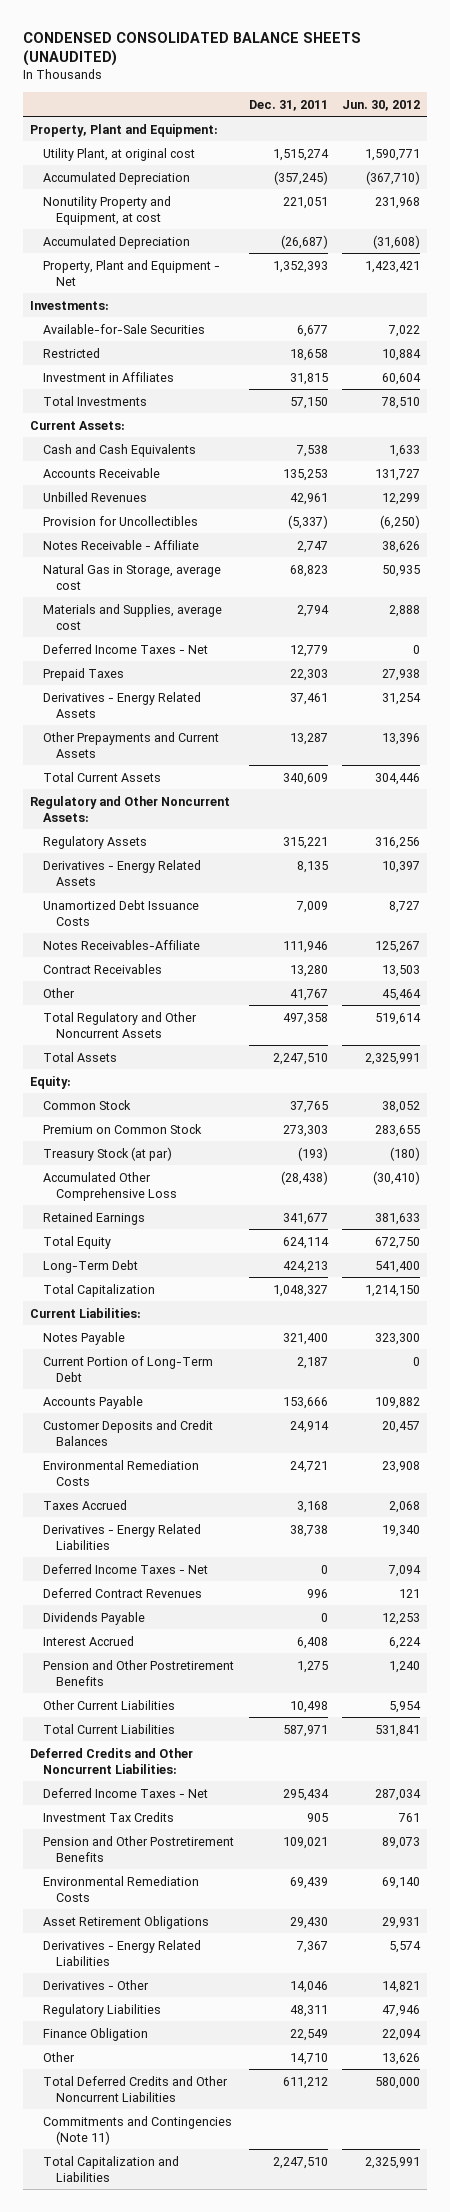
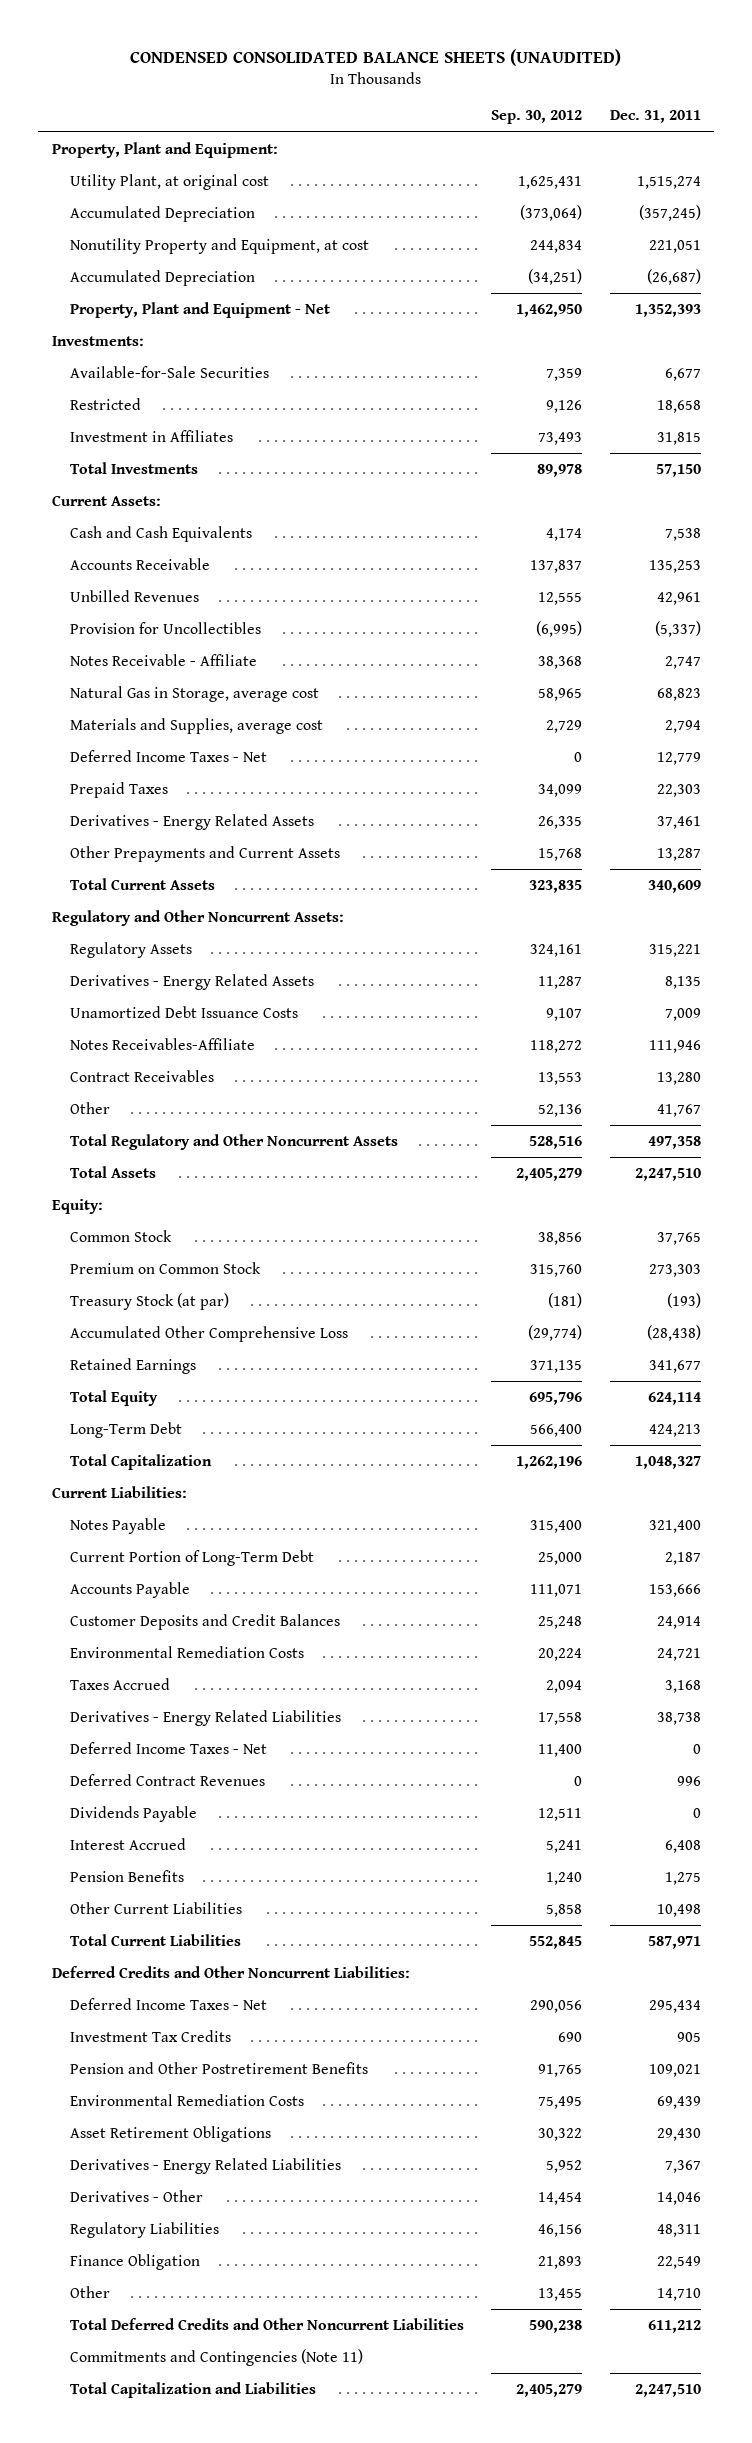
[341,99,420,111] Jun. 30, 2012 -> none
none -> [491,110,583,125] Sep. 30, 2012
[43,1659,235,1686] Pension and Other Postretirement Benefits -> [70,1870,185,1883] Pension Benefits

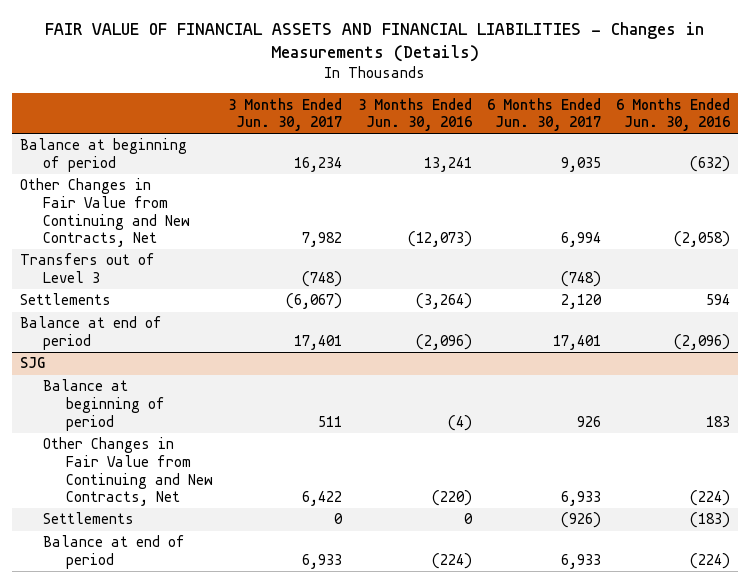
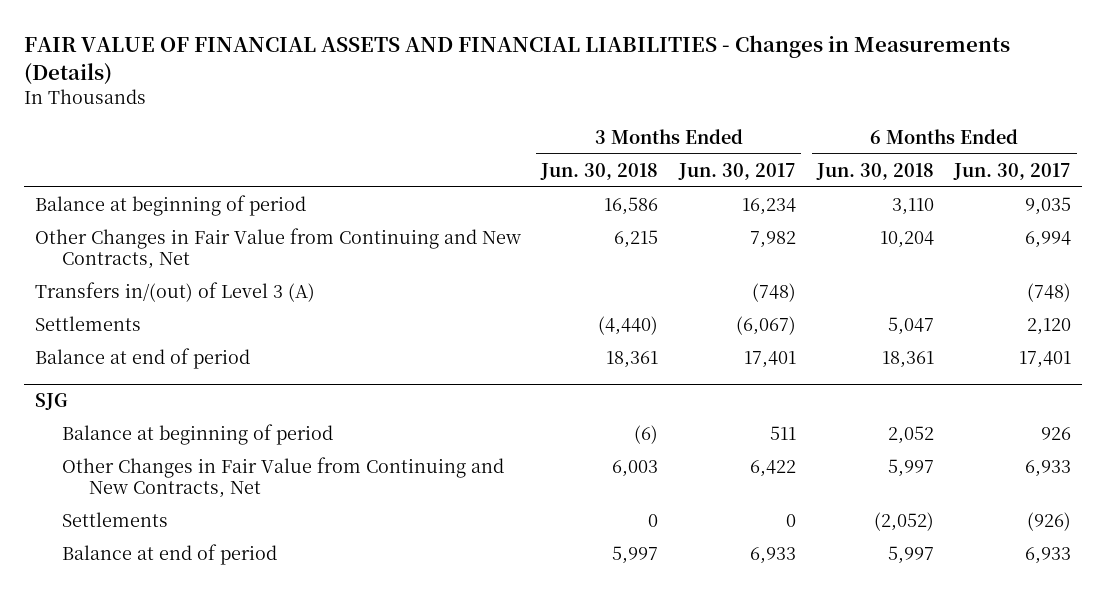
[357,97,472,132] 3 Months Ended Jun. 30, 2016 -> none
[616,97,731,132] 6 Months Ended Jun. 30, 2016 -> none
none -> [540,162,659,180] Jun. 30, 2018
none -> [815,162,934,180] Jun. 30, 2018
[19,253,155,284] Transfers out of Level 3 -> [34,281,315,302] Transfers in/(out) of Level 3 (A)

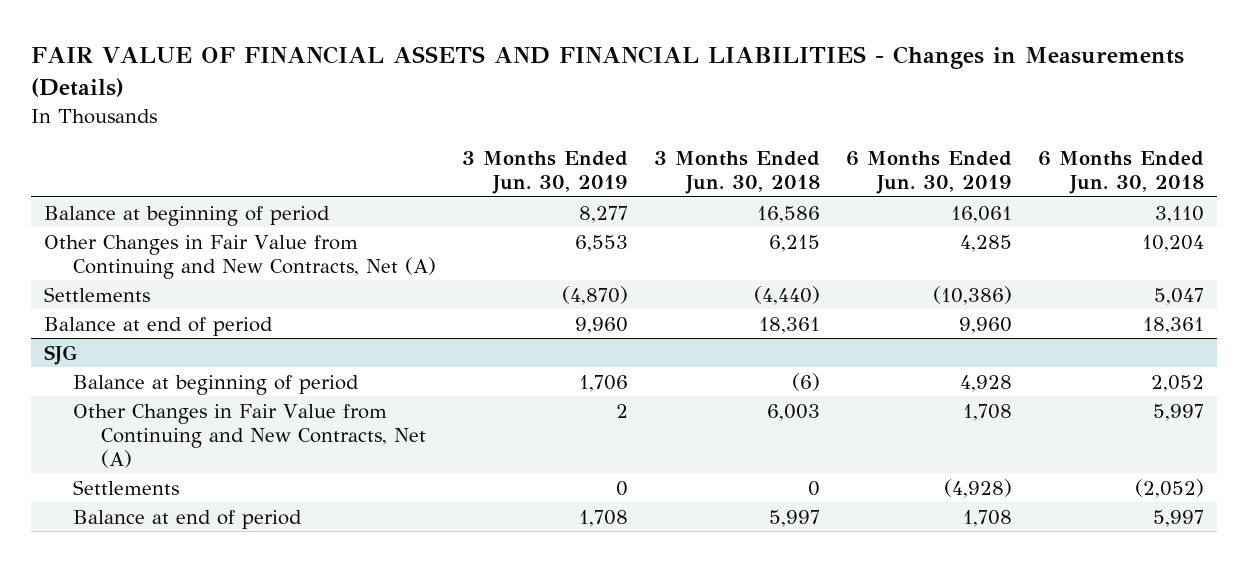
[677,162,796,180] Jun. 30, 2017 -> none
[953,162,1072,180] Jun. 30, 2017 -> none
none -> [461,150,628,195] 3 Months Ended Jun. 30, 2019
none -> [845,150,1012,195] 6 Months Ended Jun. 30, 2019
[34,281,315,302] Transfers in/(out) of Level 3 (A) -> none
[34,227,521,270] Other Changes in Fair Value from Continuing and New Contracts, Net -> [44,234,436,279] Other Changes in Fair Value from Continuing and New Contracts, Net (A)
[61,456,504,499] Other Changes in Fair Value from Continuing and New Contracts, Net -> [72,403,426,468] Other Changes in Fair Value from Continuing and New Contracts, Net (A)

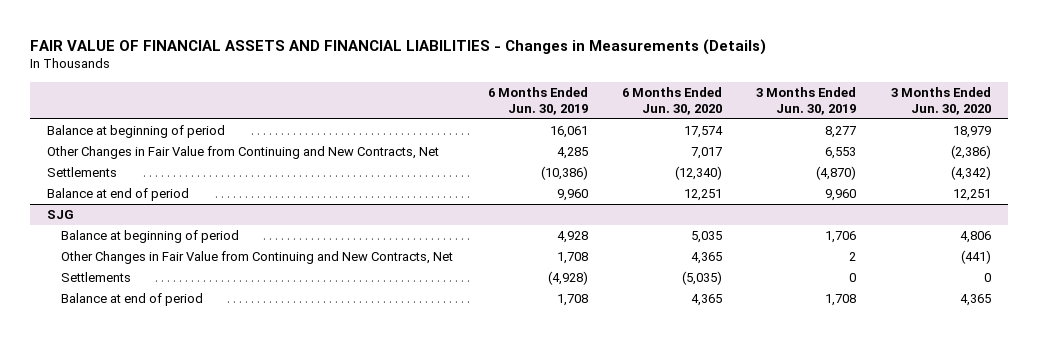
[653,150,820,195] 3 Months Ended Jun. 30, 2018 -> none
[1037,150,1204,195] 6 Months Ended Jun. 30, 2018 -> none
none -> [621,86,722,115] 6 Months Ended Jun. 30, 2020
none -> [890,86,991,115] 3 Months Ended Jun. 30, 2020
[44,234,436,279] Other Changes in Fair Value from Continuing and New Contracts, Net (A) -> [47,146,440,160] Other Changes in Fair Value from Continuing and New Contracts, Net
[72,403,426,468] Other Changes in Fair Value from Continuing and New Contracts, Net (A) -> [61,251,454,265] Other Changes in Fair Value from Continuing and New Contracts, Net

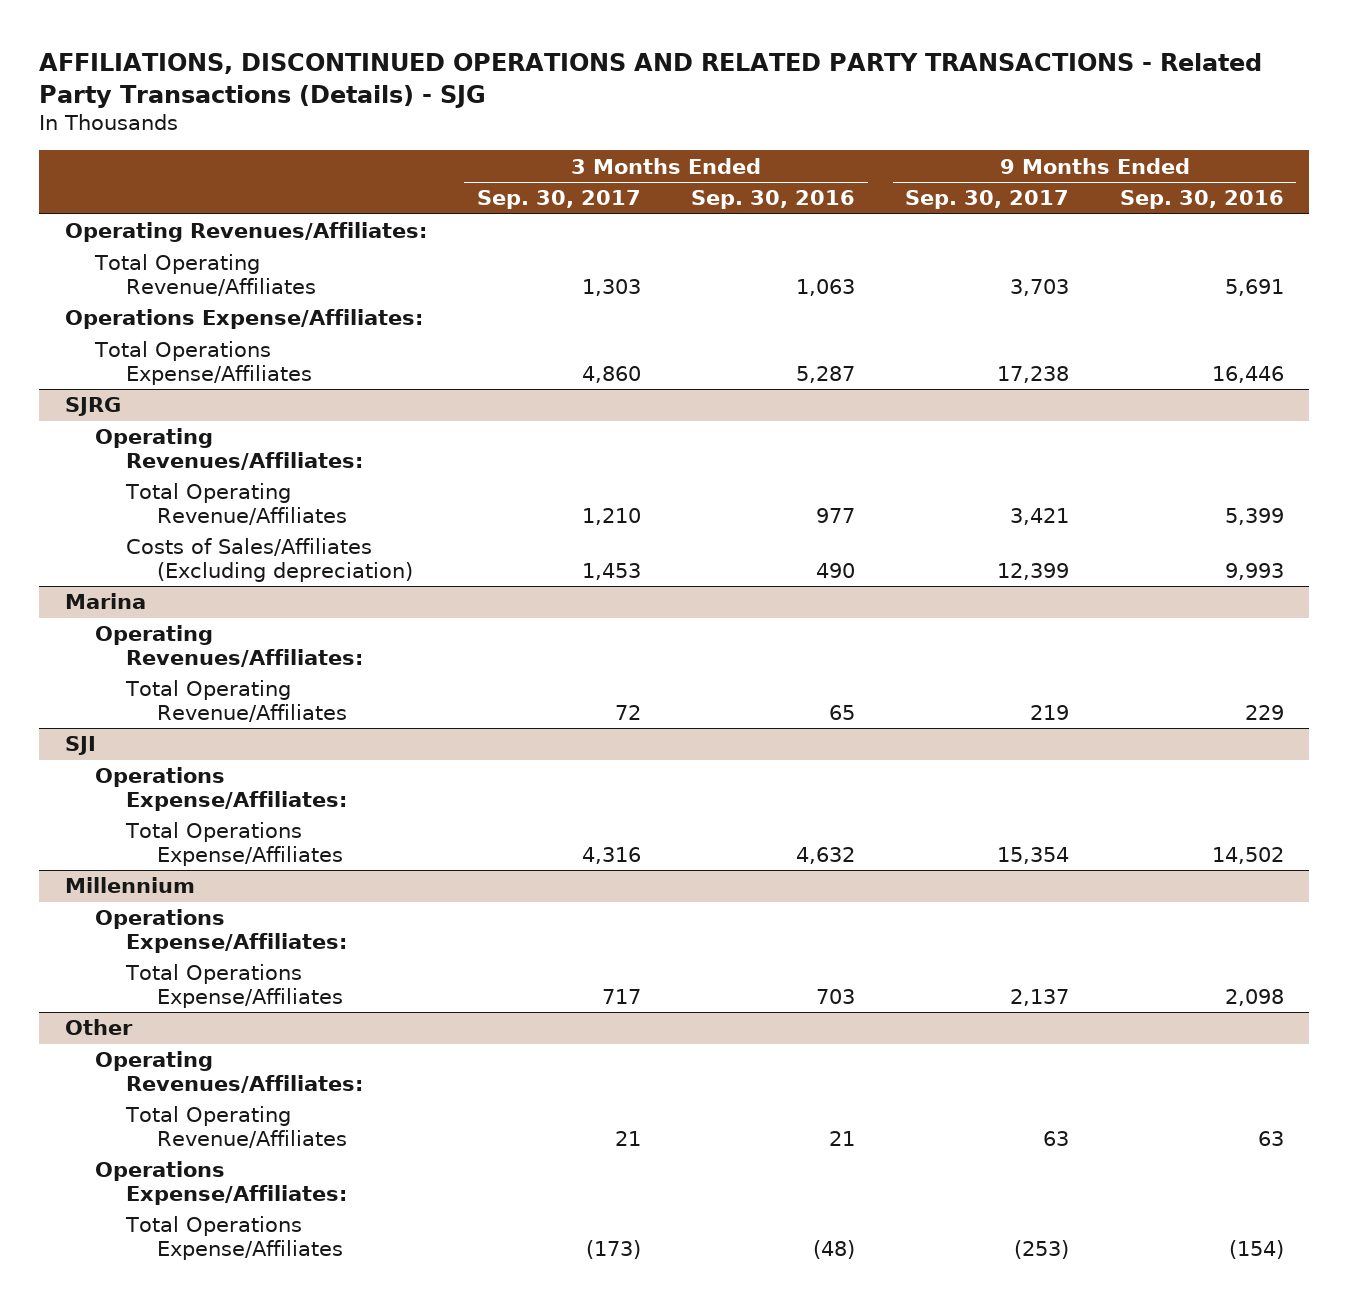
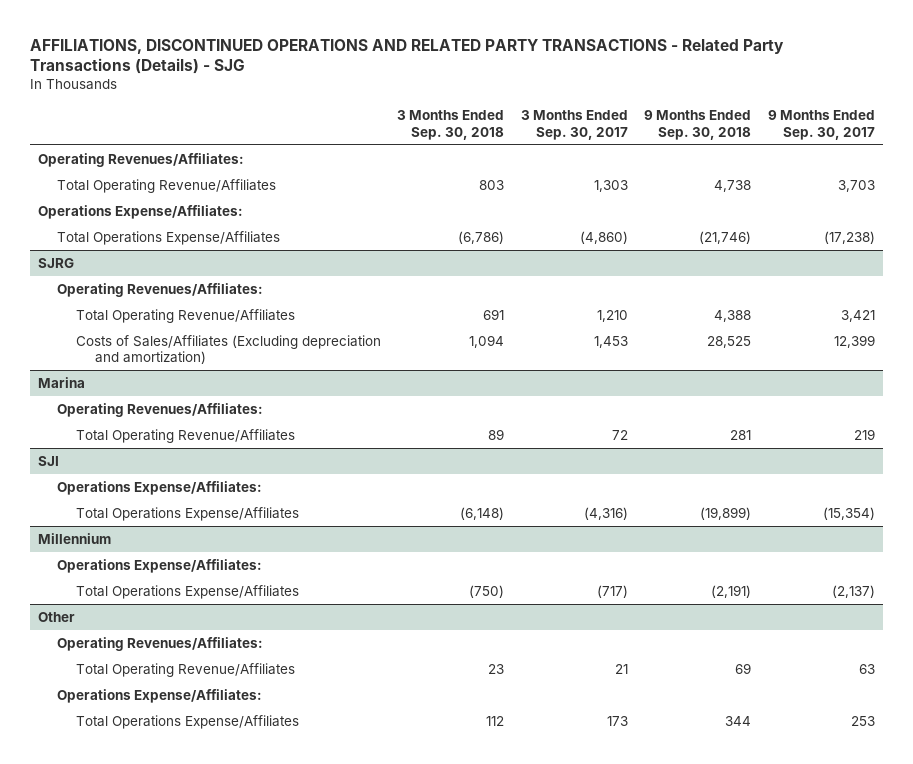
[691,190,856,210] Sep. 30, 2016 -> none
[1119,190,1284,210] Sep. 30, 2016 -> none
none -> [397,110,505,140] 3 Months Ended Sep. 30, 2018
none -> [644,110,752,140] 9 Months Ended Sep. 30, 2018
[581,365,641,383] 4,860 -> [579,230,628,244] (4,860)
[997,365,1070,383] 17,238 -> [823,230,875,244] (17,238)
[126,538,414,582] Costs of Sales/Affiliates (Excluding depreciation) -> [75,334,381,365] Costs of Sales/Affiliates (Excluding depreciation and amortization)
[581,846,641,864] 4,316 -> [583,506,628,520] (4,316)
[997,846,1070,864] 15,354 -> [822,506,875,520] (15,354)
[601,988,641,1004] 717 -> [596,584,628,598] (717)
[1010,988,1070,1006] 2,137 -> [831,584,875,598] (2,137)
[585,1239,641,1259] (173) -> [606,715,628,726] 173
[1014,1239,1070,1259] (253) -> [850,715,875,726] 253

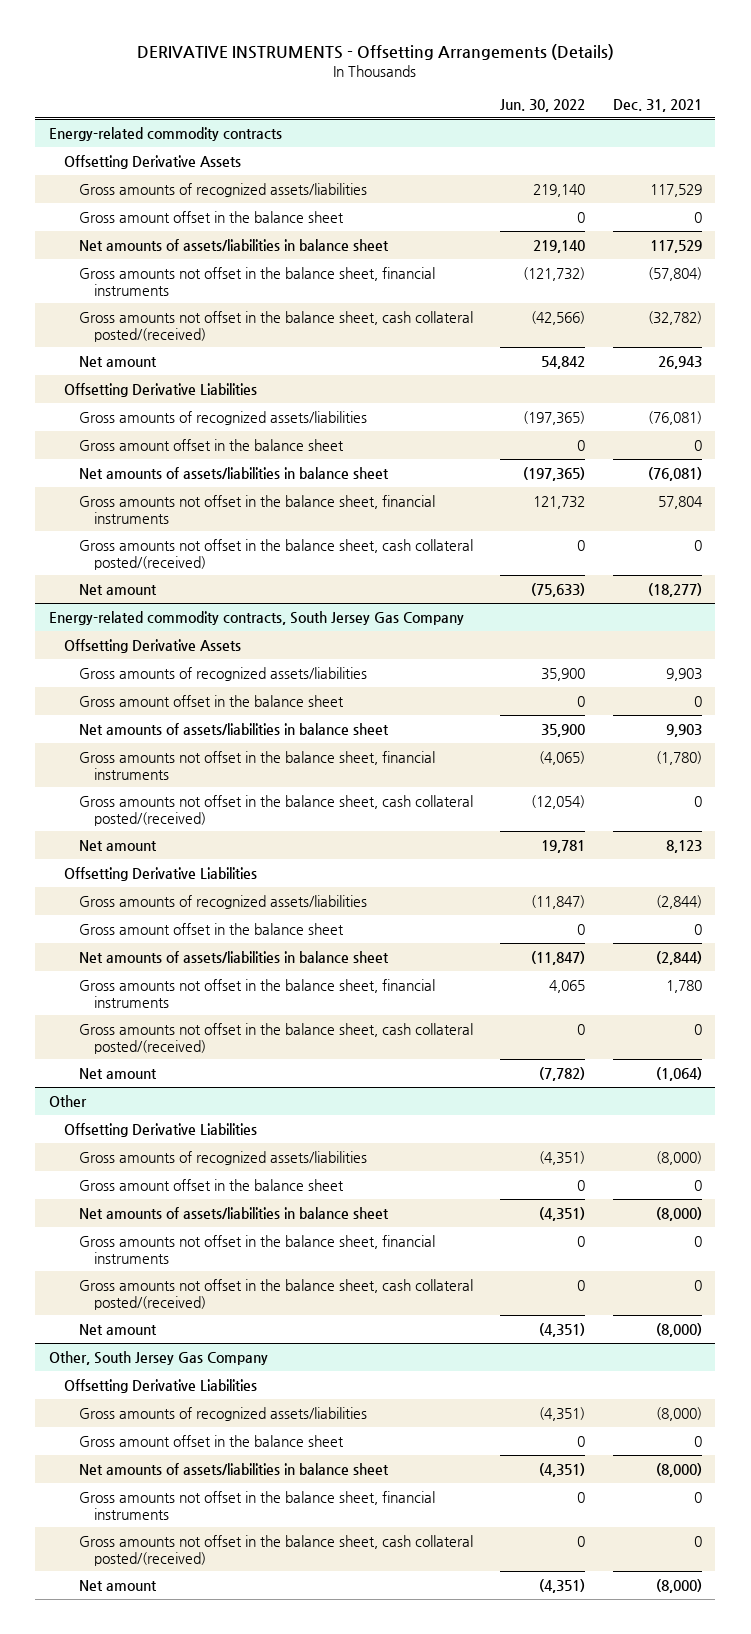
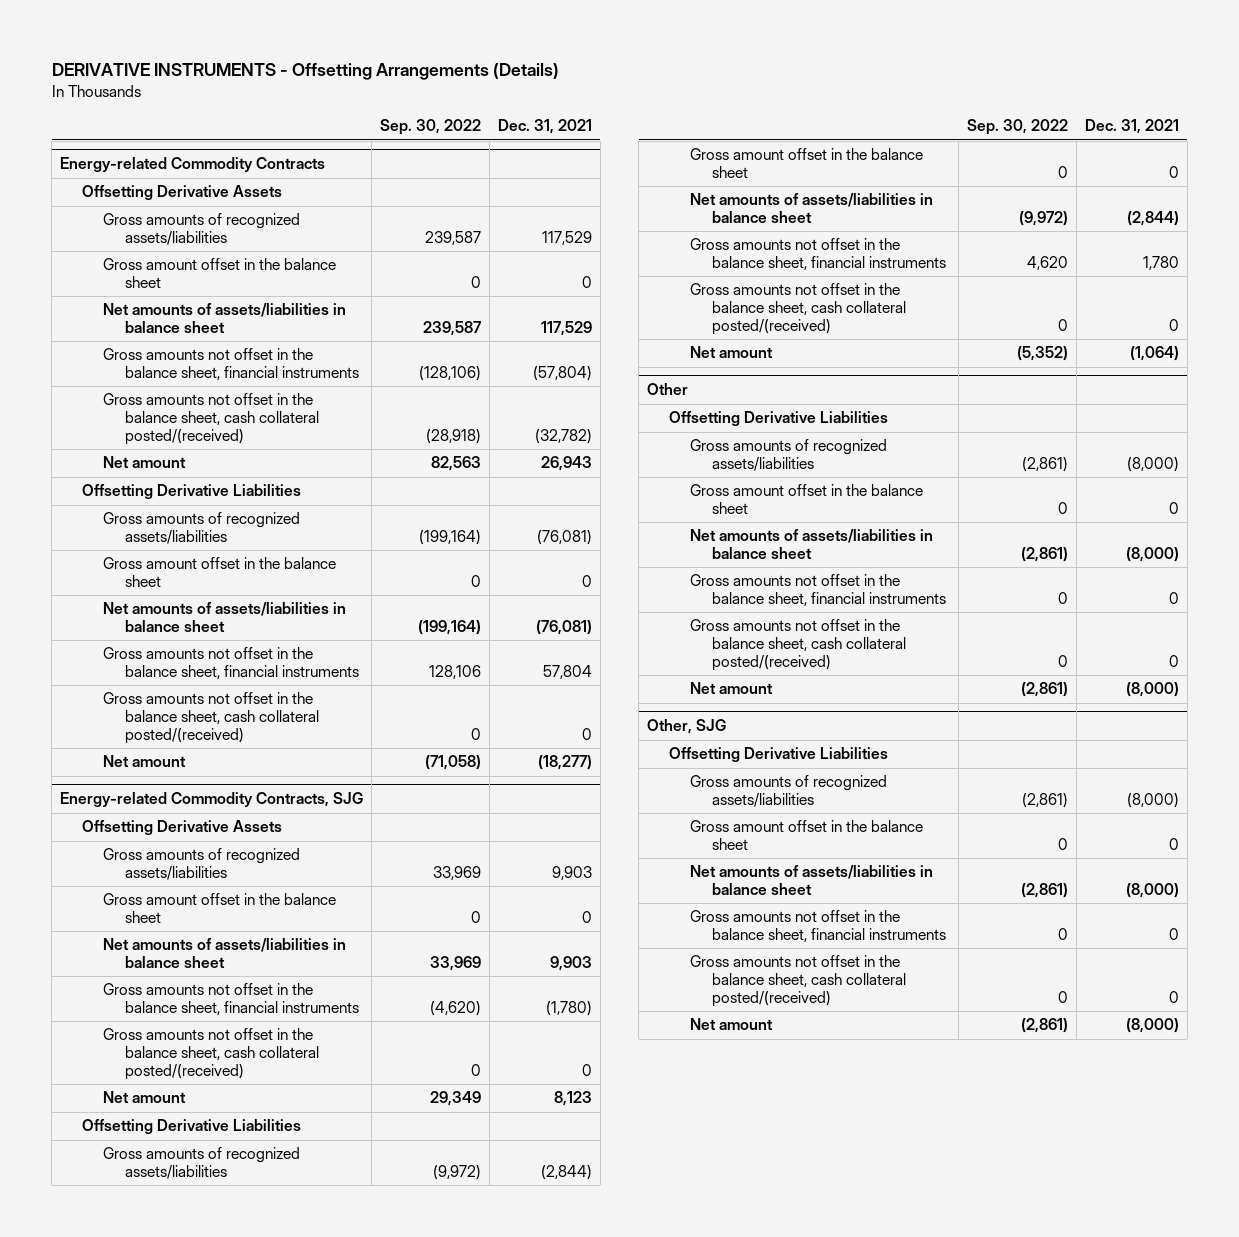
[500,98,586,112] Jun. 30, 2022 -> none
none -> [380,119,482,136] Sep. 30, 2022
[49,126,283,141] Energy-related commodity contracts -> [60,157,326,173] Energy-related Commodity Contracts
[49,610,465,625] Energy-related commodity contracts, South Jersey Gas Company -> none
none -> [60,792,364,808] Energy-related Commodity Contracts, SJG
[49,1350,269,1365] Other, South Jersey Gas Company -> none
none -> [647,719,727,735] Other, SJG

